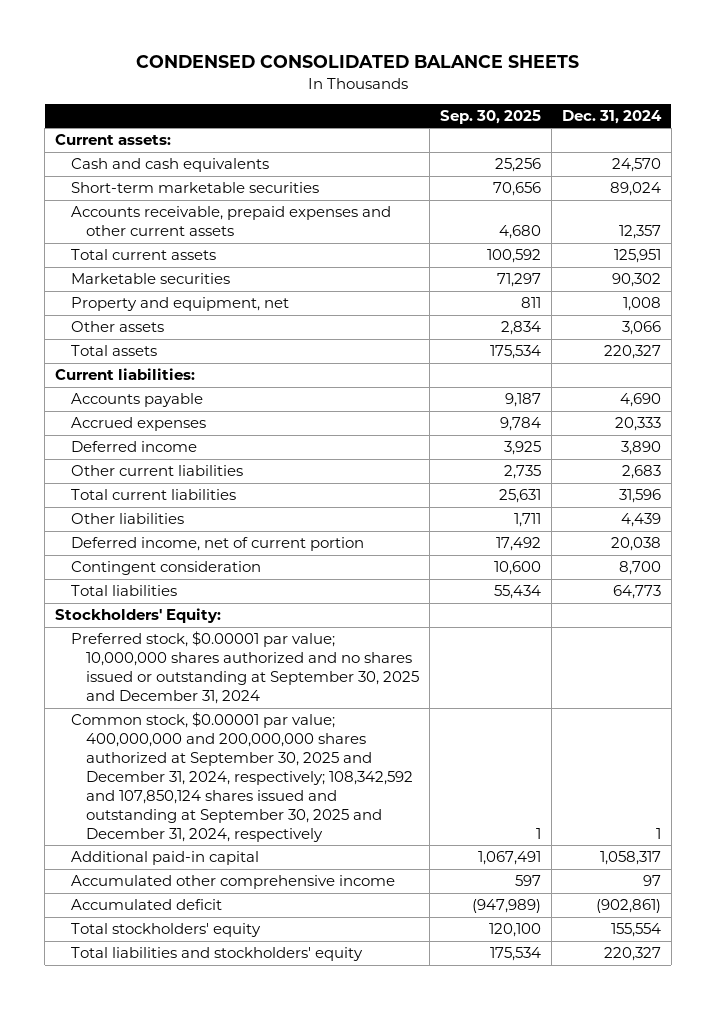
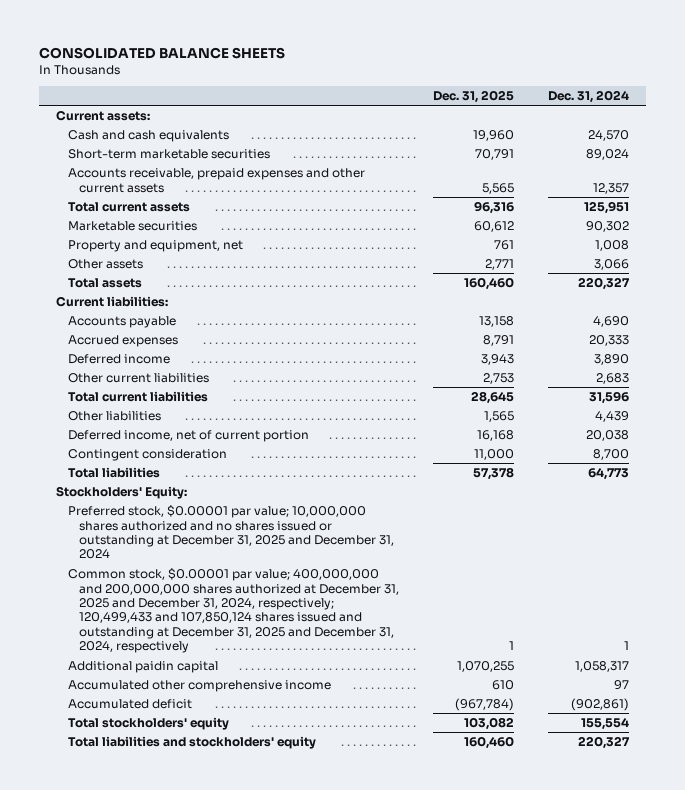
[136,55,580,69] CONDENSED CONSOLIDATED BALANCE SHEETS -> [39,46,286,59] CONSOLIDATED BALANCE SHEETS
[440,109,542,124] Sep. 30, 2025 -> none
none -> [432,89,514,103] Dec. 31, 2025
[70,631,420,704] Preferred stock, $0.00001 par value; 10,000,000 shares authorized and no shares issued or outstanding at September 30, 2025 and December 31, 2024 -> [67,505,395,560] Preferred stock, $0.00001 par value; 10,000,000 shares authorized and no shares issued or outstanding at December 31, 2025 and December 31, 2024
[70,712,414,842] Common stock, $0.00001 par value; 400,000,000 and 200,000,000 shares authorized at September 30, 2025 and December 31, 2024, respectively; 108,342,592 and 107,850,124 shares issued and outstanding at September 30, 2025 and December 31, 2024, respectively -> [67,568,400,654] Common stock, $0.00001 par value; 400,000,000 and 200,000,000 shares authorized at December 31, 2025 and December 31, 2024, respectively; 120,499,433 and 107,850,124 shares issued and outstanding at December 31, 2025 and December 31, 2024, respectively
[70,851,259,866] Additional paid-in capital -> [67,661,218,674] Additional paidin capital

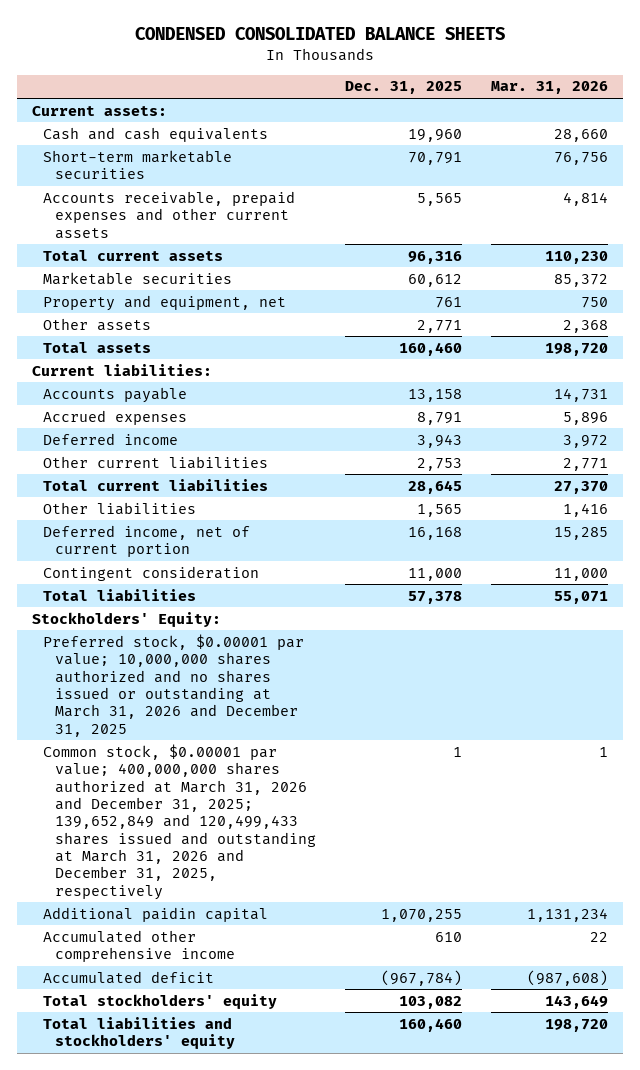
[39,46,286,59] CONSOLIDATED BALANCE SHEETS -> [135,27,506,41] CONDENSED CONSOLIDATED BALANCE SHEETS
[547,89,629,103] Dec. 31, 2024 -> none
none -> [491,81,609,95] Mar. 31, 2026
[67,505,395,560] Preferred stock, $0.00001 par value; 10,000,000 shares authorized and no shares issued or outstanding at December 31, 2025 and December 31, 2024 -> [43,633,305,737] Preferred stock, $0.00001 par value; 10,000,000 shares authorized and no shares issued or outstanding at March 31, 2026 and December 31, 2025
[67,568,400,654] Common stock, $0.00001 par value; 400,000,000 and 200,000,000 shares authorized at December 31, 2025 and December 31, 2024, respectively; 120,499,433 and 107,850,124 shares issued and outstanding at December 31, 2025 and December 31, 2024, respectively -> [43,743,316,900] Common stock, $0.00001 par value; 400,000,000 shares authorized at March 31, 2026 and December 31, 2025; 139,652,849 and 120,499,433 shares issued and outstanding at March 31, 2026 and December 31, 2025, respectively

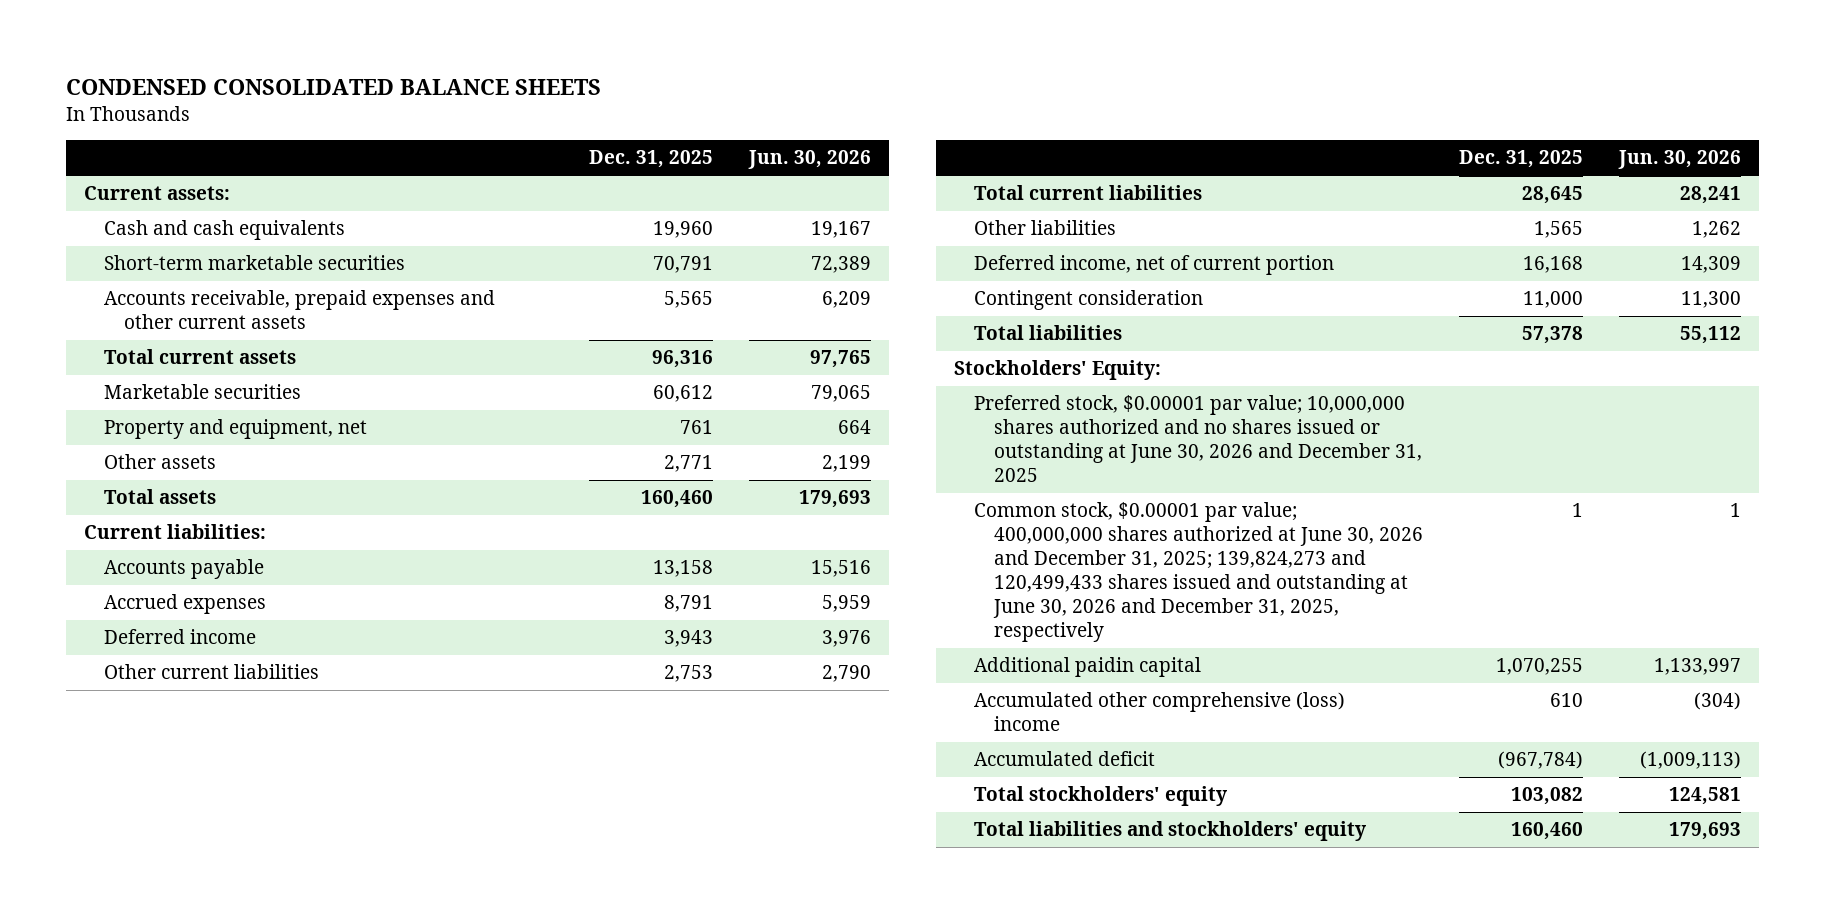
[491,81,609,95] Mar. 31, 2026 -> none
none -> [747,150,871,170] Jun. 30, 2026
[43,633,305,737] Preferred stock, $0.00001 par value; 10,000,000 shares authorized and no shares issued or outstanding at March 31, 2026 and December 31, 2025 -> [974,395,1423,483] Preferred stock, $0.00001 par value; 10,000,000 shares authorized and no shares issued or outstanding at June 30, 2026 and December 31, 2025
[43,743,316,900] Common stock, $0.00001 par value; 400,000,000 shares authorized at March 31, 2026 and December 31, 2025; 139,652,849 and 120,499,433 shares issued and outstanding at March 31, 2026 and December 31, 2025, respectively -> [974,502,1424,642] Common stock, $0.00001 par value; 400,000,000 shares authorized at June 30, 2026 and December 31, 2025; 139,824,273 and 120,499,433 shares issued and outstanding at June 30, 2026 and December 31, 2025, respectively
[43,929,235,963] Accumulated other comprehensive income -> [974,692,1346,732] Accumulated other comprehensive (loss) income

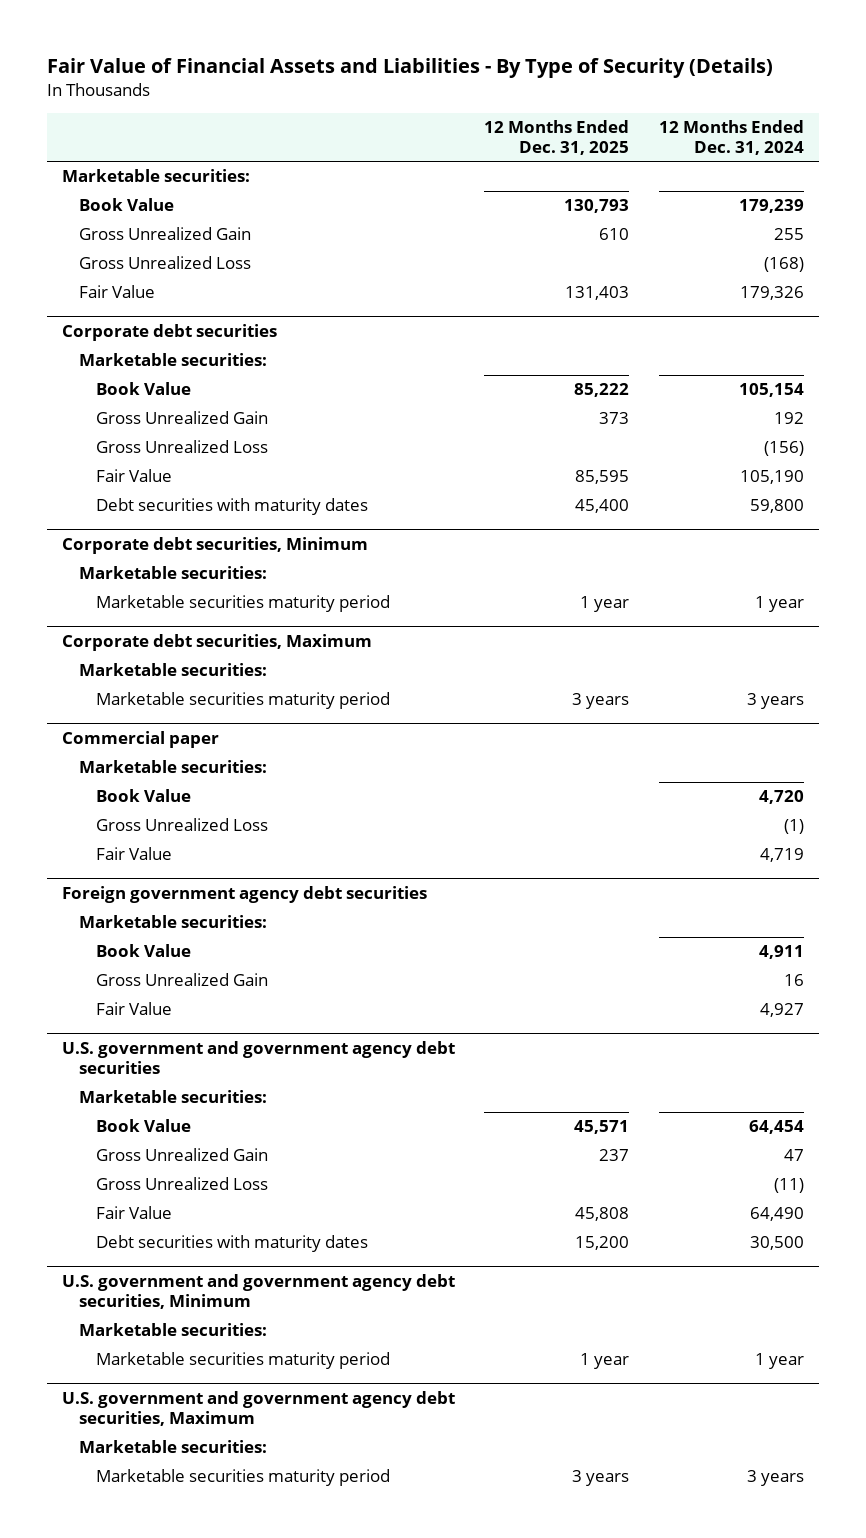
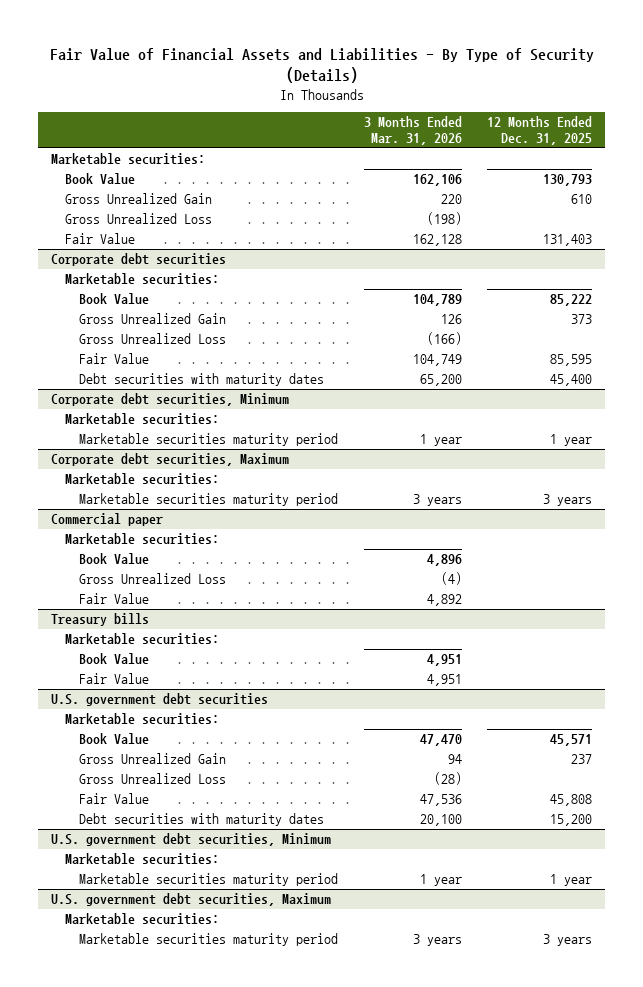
[658,120,804,155] 12 Months Ended Dec. 31, 2024 -> none
none -> [363,116,462,146] 3 Months Ended Mar. 31, 2026
[61,886,427,904] Foreign government agency debt securities -> none
none -> [50,613,149,627] Treasury bills
[95,973,268,987] Gross Unrealized Gain -> none
[61,1041,455,1075] U.S. government and government agency debt securities -> [50,693,268,707] U.S. government debt securities
[61,1274,455,1310] U.S. government and government agency debt securities, Minimum -> [50,833,331,847] U.S. government debt securities, Minimum
[61,1391,455,1427] U.S. government and government agency debt securities, Maximum -> [50,893,331,907] U.S. government debt securities, Maximum

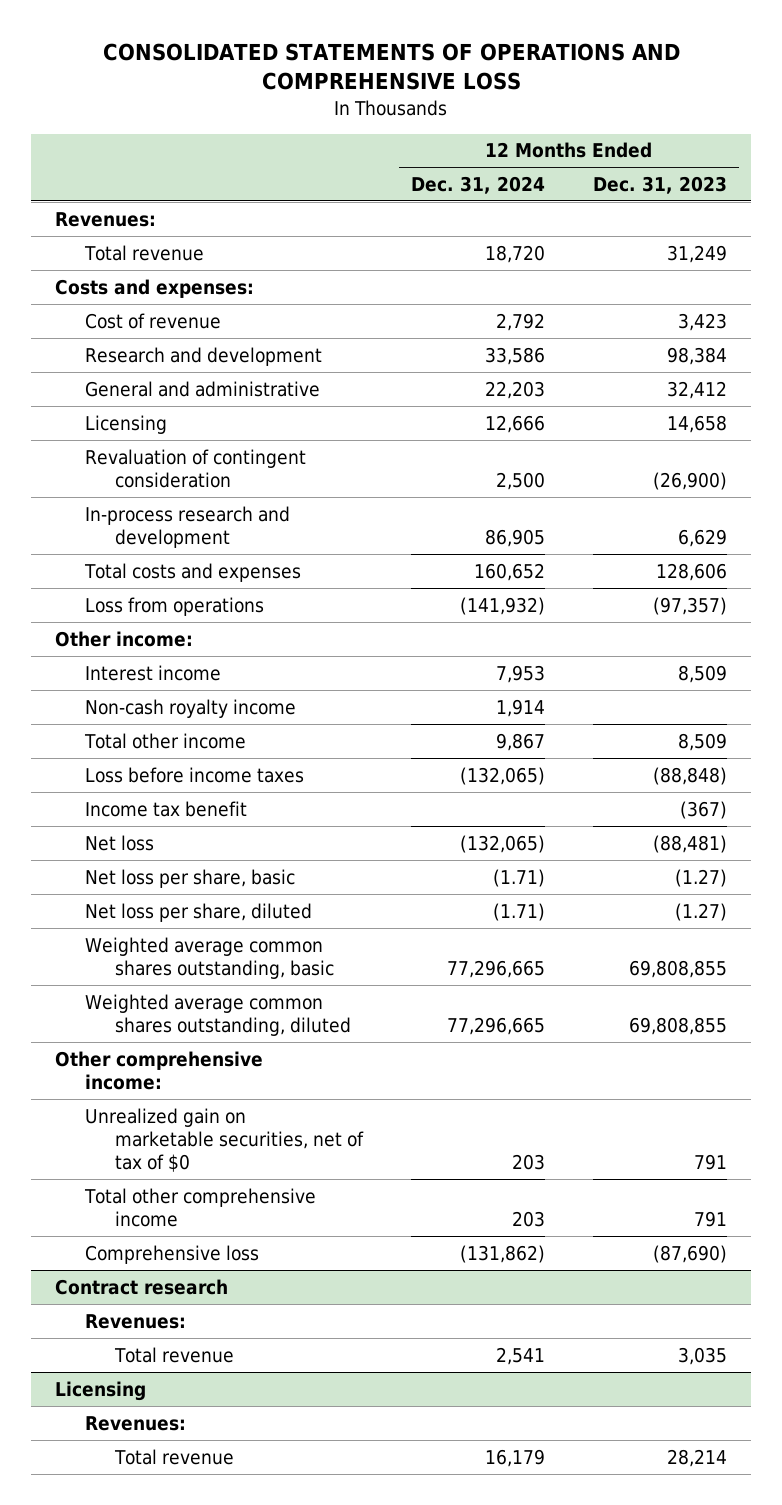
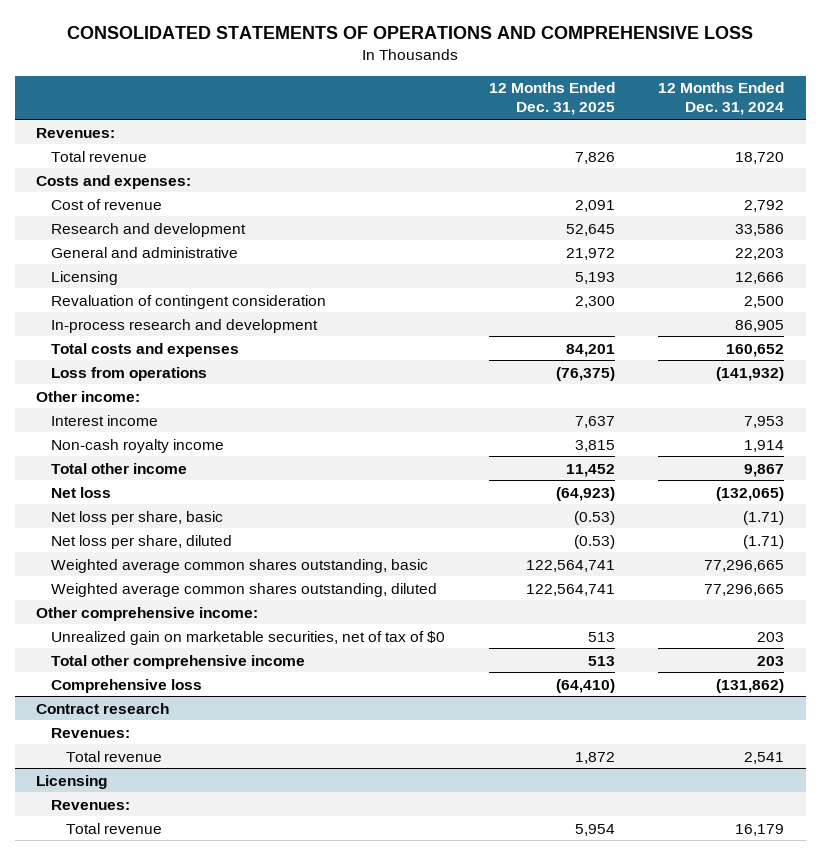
[593,175,728,194] Dec. 31, 2023 -> none
none -> [488,82,615,116] 12 Months Ended Dec. 31, 2025
[84,766,304,783] Loss before income taxes -> none
[84,800,247,817] Income tax benefit -> none

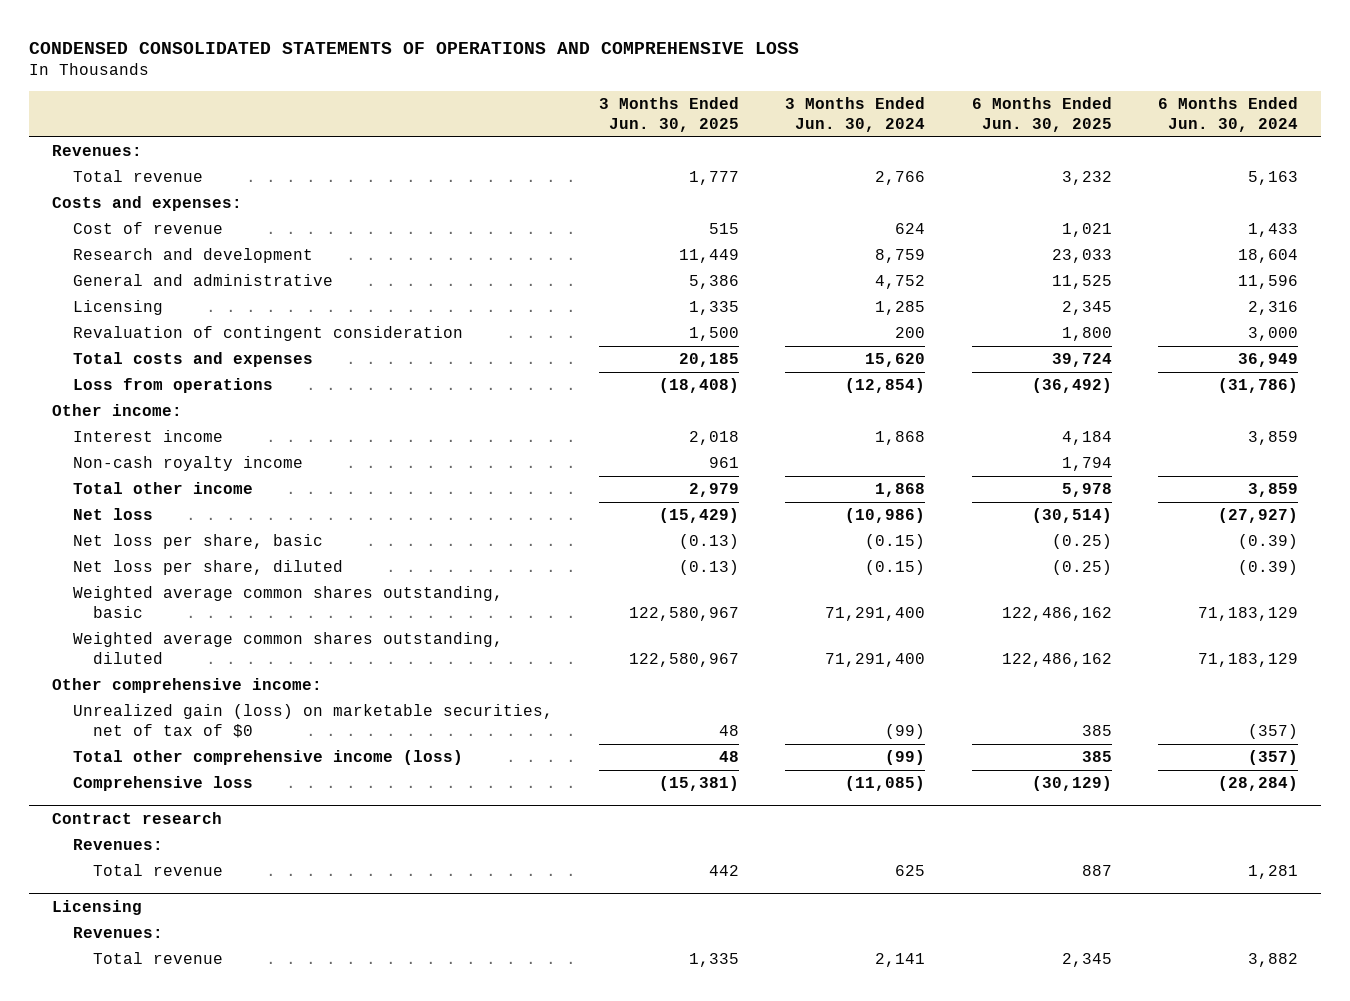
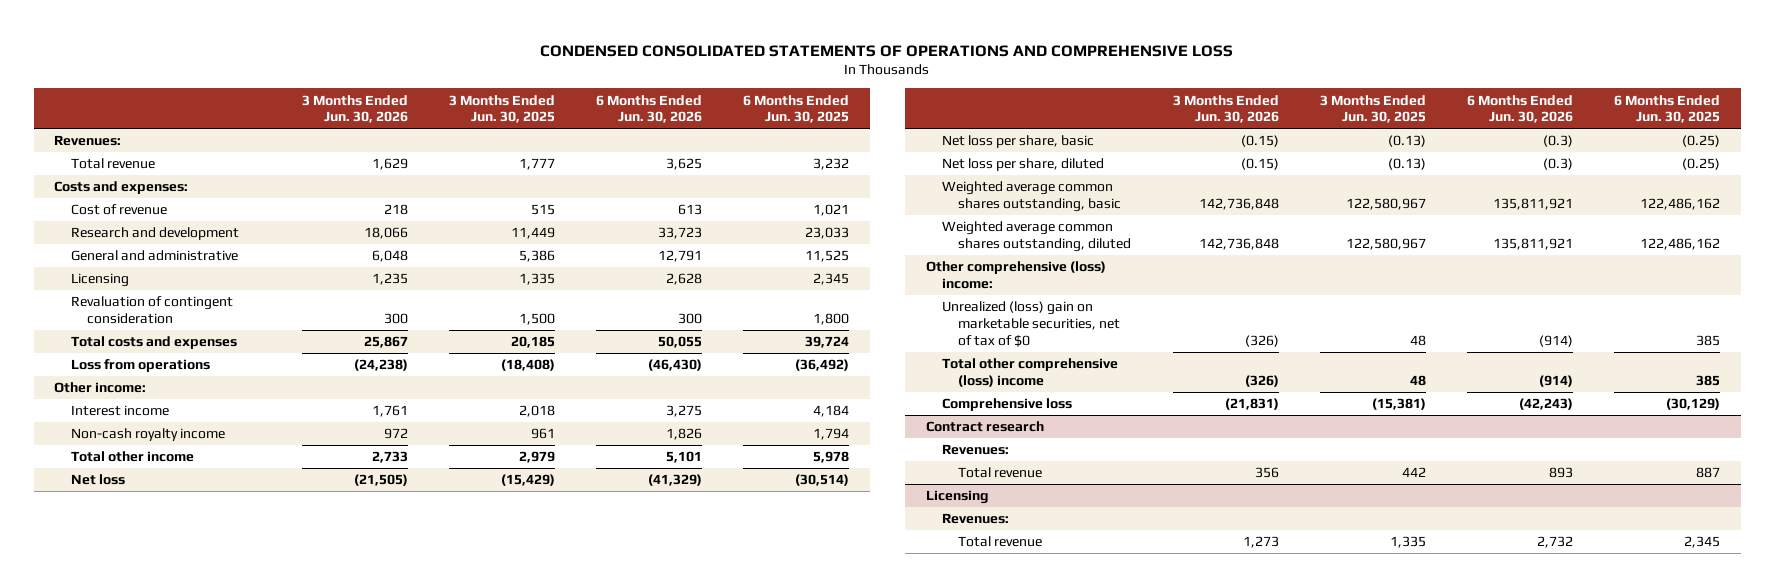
[785,97,926,132] 3 Months Ended Jun. 30, 2024 -> none
[1157,97,1298,132] 6 Months Ended Jun. 30, 2024 -> none
none -> [301,94,408,124] 3 Months Ended Jun. 30, 2026
none -> [596,94,703,124] 6 Months Ended Jun. 30, 2026
[52,678,323,694] Other comprehensive income: -> [925,261,1106,289] Other comprehensive (loss) income:
[72,704,553,739] Unrealized gain (loss) on marketable securities, net of tax of $0 -> [942,301,1121,347] Unrealized (loss) gain on marketable securities, net of tax of $0
[72,750,463,766] Total other comprehensive income (loss) -> [942,358,1119,387] Total other comprehensive (loss) income

